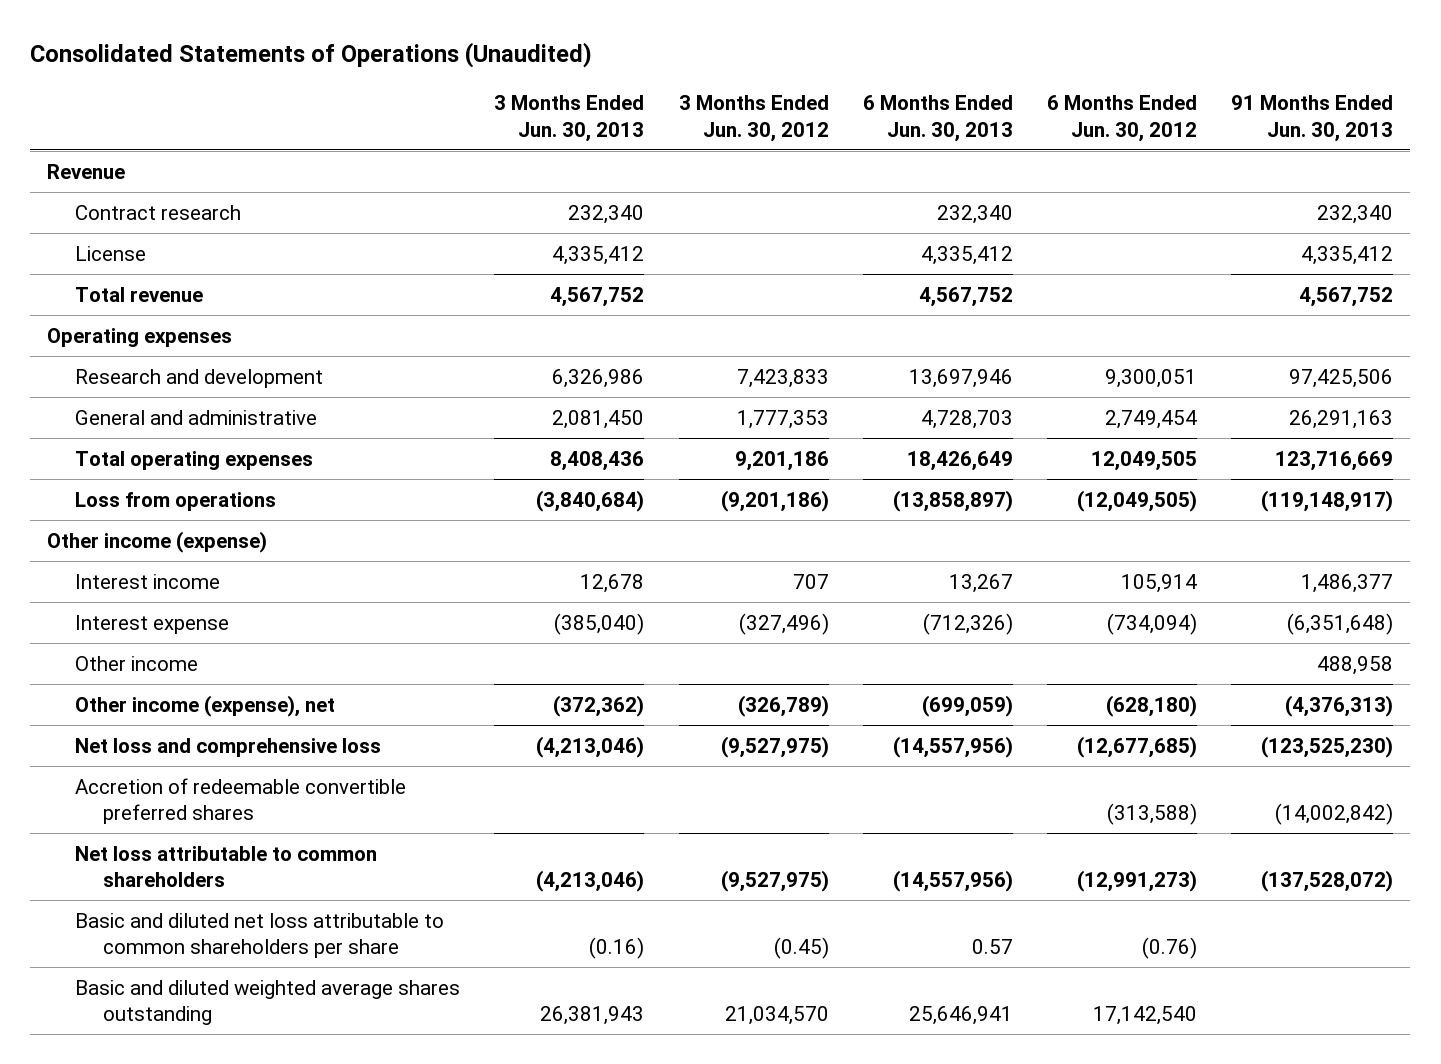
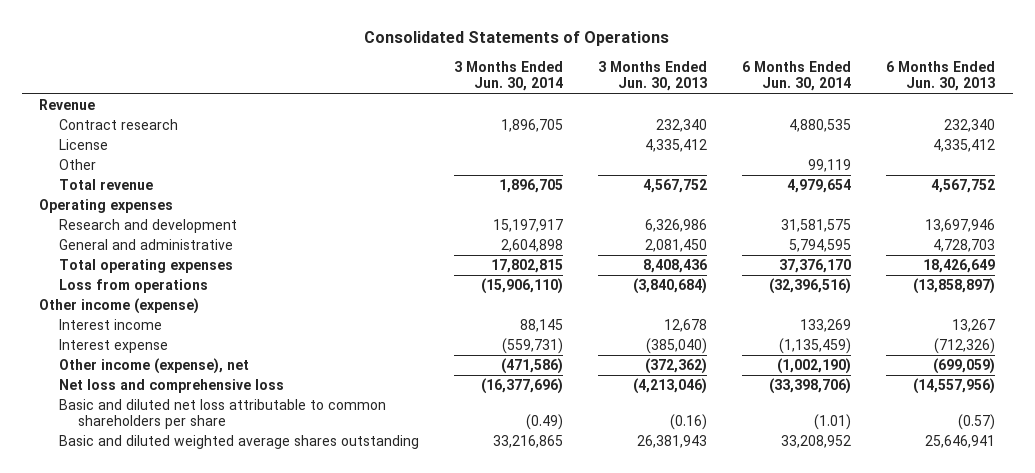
[30,42,593,69] Consolidated Statements of Operations (Unaudited) -> [364,31,670,47] Consolidated Statements of Operations
[678,95,829,142] 3 Months Ended Jun. 30, 2012 -> none
[1047,95,1198,142] 6 Months Ended Jun. 30, 2012 -> none
[1231,95,1394,142] 91 Months Ended Jun. 30, 2013 -> none
none -> [453,61,563,92] 3 Months Ended Jun. 30, 2014
none -> [742,61,852,92] 6 Months Ended Jun. 30, 2014
none -> [58,158,96,170] Other
[75,655,199,671] Other income -> none
[75,777,407,824] Accretion of redeemable convertible preferred shares -> none
[75,845,378,887] Net loss attributable to common shareholders -> none
[971,938,1013,954] 0.57 -> [958,414,996,431] (0.57)

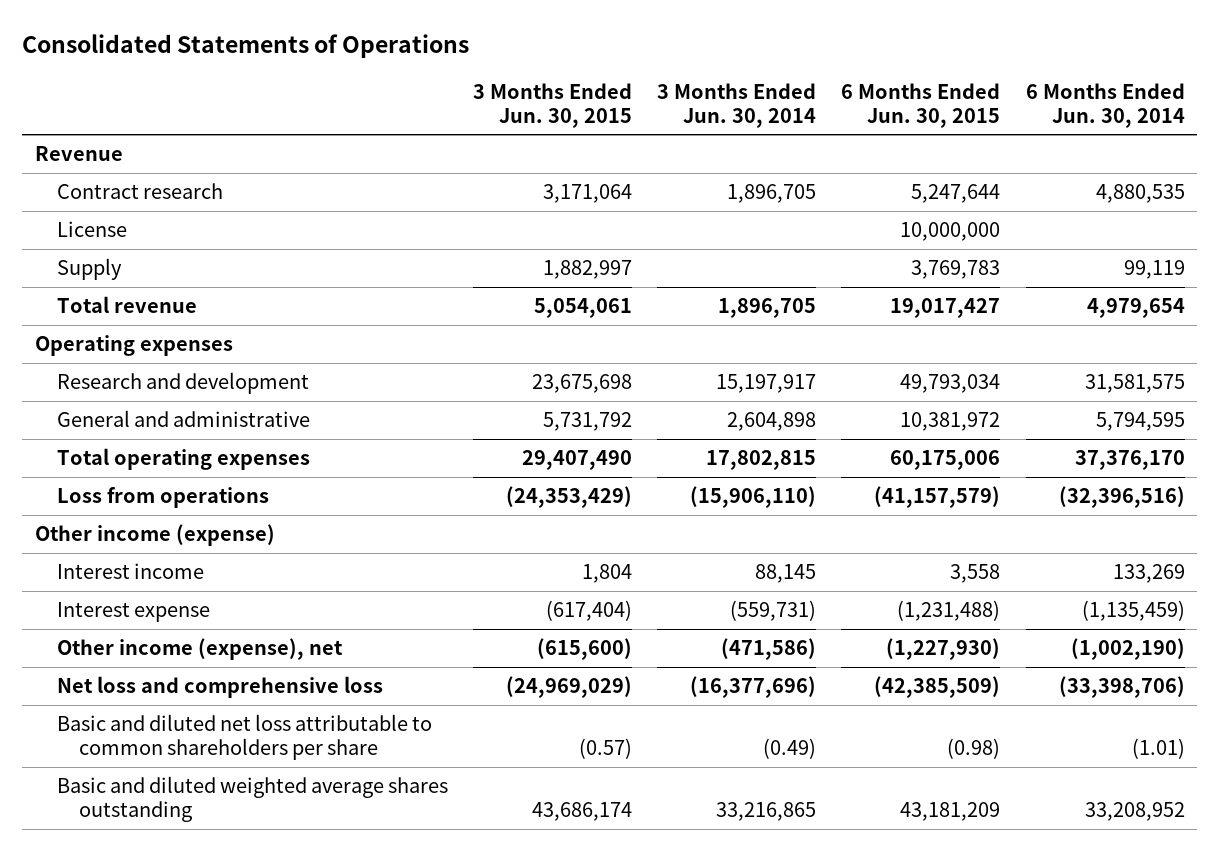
[598,61,708,92] 3 Months Ended Jun. 30, 2013 -> none
[886,61,996,92] 6 Months Ended Jun. 30, 2013 -> none
none -> [472,82,632,128] 3 Months Ended Jun. 30, 2015
none -> [841,82,1001,128] 6 Months Ended Jun. 30, 2015
[58,158,96,170] Other -> [56,258,122,281] Supply

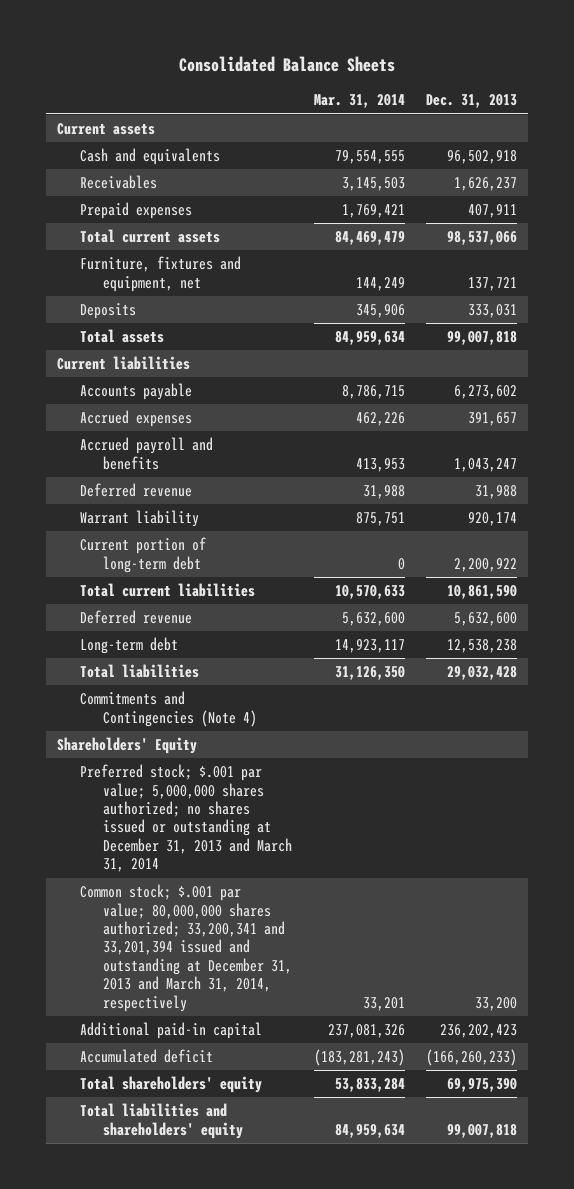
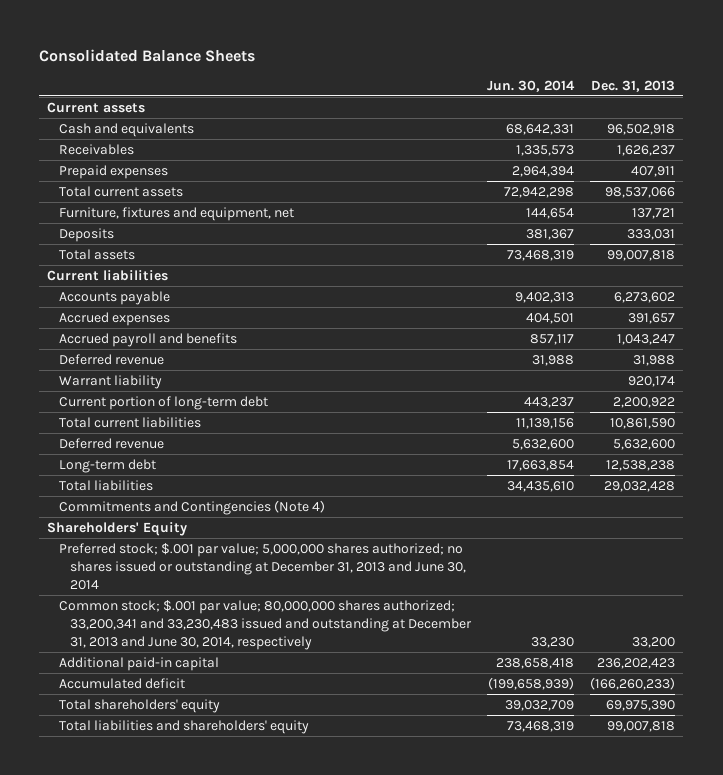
[313,94,405,109] Mar. 31, 2014 -> none
none -> [487,79,576,92] Jun. 30, 2014
[80,764,293,873] Preferred stock; $.001 par value; 5,000,000 shares authorized; no shares issued or outstanding at December 31, 2013 and March 31, 2014 -> [58,543,467,590] Preferred stock; $.001 par value; 5,000,000 shares authorized; no shares issued or outstanding at December 31, 2013 and June 30, 2014
[80,884,293,1012] Common stock; $.001 par value; 80,000,000 shares authorized; 33,200,341 and 33,201,394 issued and outstanding at December 31, 2013 and March 31, 2014, respectively -> [58,600,473,650] Common stock; $.001 par value; 80,000,000 shares authorized; 33,200,341 and 33,230,483 issued and outstanding at December 31, 2013 and June 30, 2014, respectively

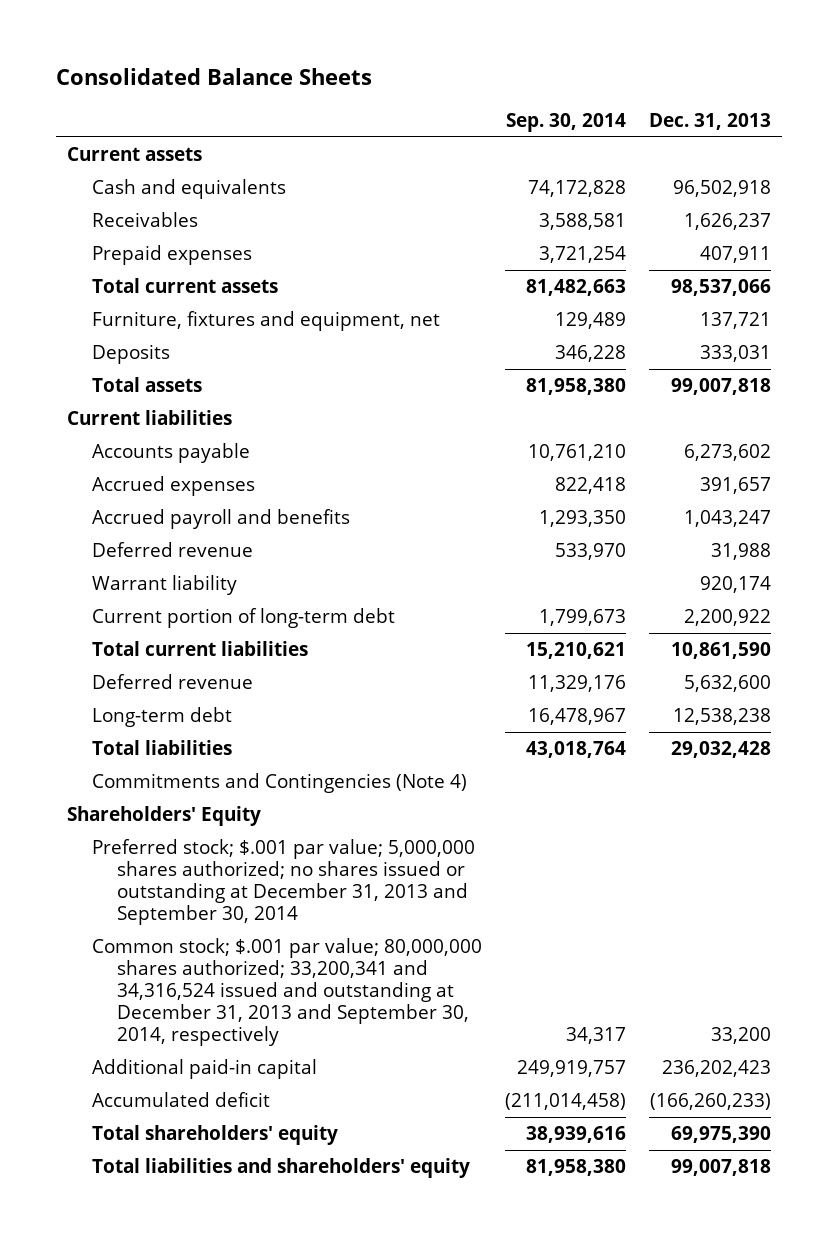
[487,79,576,92] Jun. 30, 2014 -> none
none -> [506,112,627,132] Sep. 30, 2014
[58,543,467,590] Preferred stock; $.001 par value; 5,000,000 shares authorized; no shares issued or outstanding at December 31, 2013 and June 30, 2014 -> [92,839,476,926] Preferred stock; $.001 par value; 5,000,000 shares authorized; no shares issued or outstanding at December 31, 2013 and September 30, 2014
[58,600,473,650] Common stock; $.001 par value; 80,000,000 shares authorized; 33,200,341 and 33,230,483 issued and outstanding at December 31, 2013 and June 30, 2014, respectively -> [92,938,483,1046] Common stock; $.001 par value; 80,000,000 shares authorized; 33,200,341 and 34,316,524 issued and outstanding at December 31, 2013 and September 30, 2014, respectively

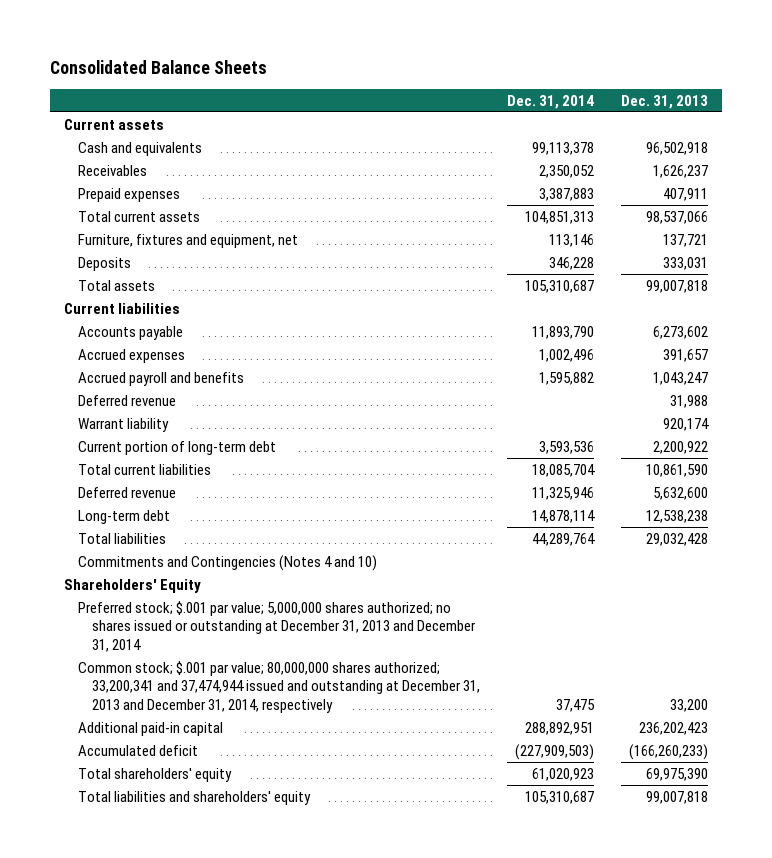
[506,112,627,132] Sep. 30, 2014 -> none
none -> [507,94,595,109] Dec. 31, 2014
[92,773,468,794] Commitments and Contingencies (Note 4) -> [77,554,377,571] Commitments and Contingencies (Notes 4 and 10)
[92,839,476,926] Preferred stock; $.001 par value; 5,000,000 shares authorized; no shares issued or outstanding at December 31, 2013 and September 30, 2014 -> [77,600,476,652] Preferred stock; $.001 par value; 5,000,000 shares authorized; no shares issued or outstanding at December 31, 2013 and December 31, 2014
[92,938,483,1046] Common stock; $.001 par value; 80,000,000 shares authorized; 33,200,341 and 34,316,524 issued and outstanding at December 31, 2013 and September 30, 2014, respectively -> [77,660,480,713] Common stock; $.001 par value; 80,000,000 shares authorized; 33,200,341 and 37,474,944 issued and outstanding at December 31, 2013 and December 31, 2014, respectively

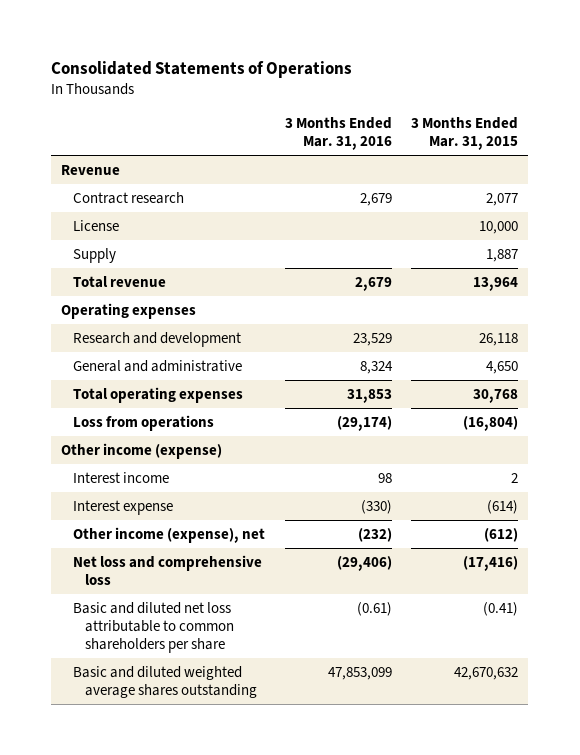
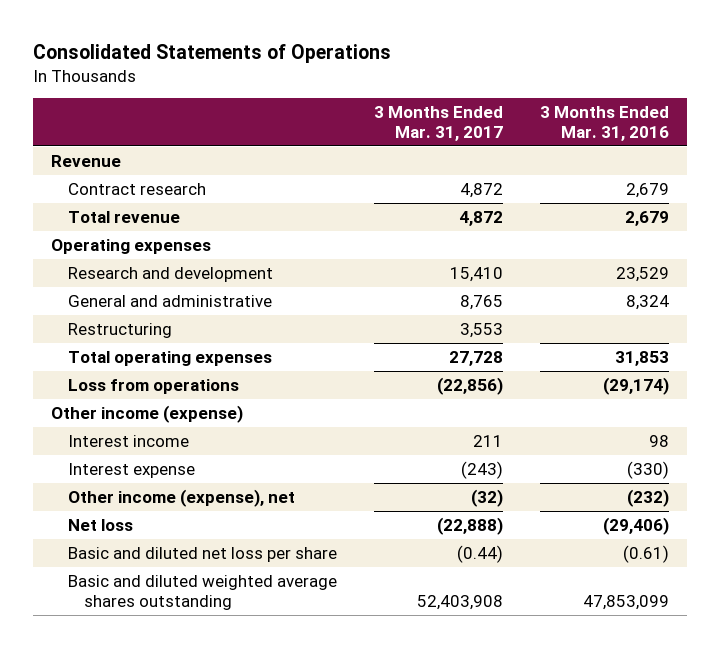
[411,117,519,150] 3 Months Ended Mar. 31, 2015 -> none
none -> [373,106,503,141] 3 Months Ended Mar. 31, 2017
[72,219,119,231] License -> none
[72,247,116,263] Supply -> none
none -> [67,322,172,338] Restructuring
[72,554,262,585] Net loss and comprehensive loss -> [67,518,133,531] Net loss
[72,601,234,653] Basic and diluted net loss attributable to common shareholders per share -> [67,546,337,562] Basic and diluted net loss per share

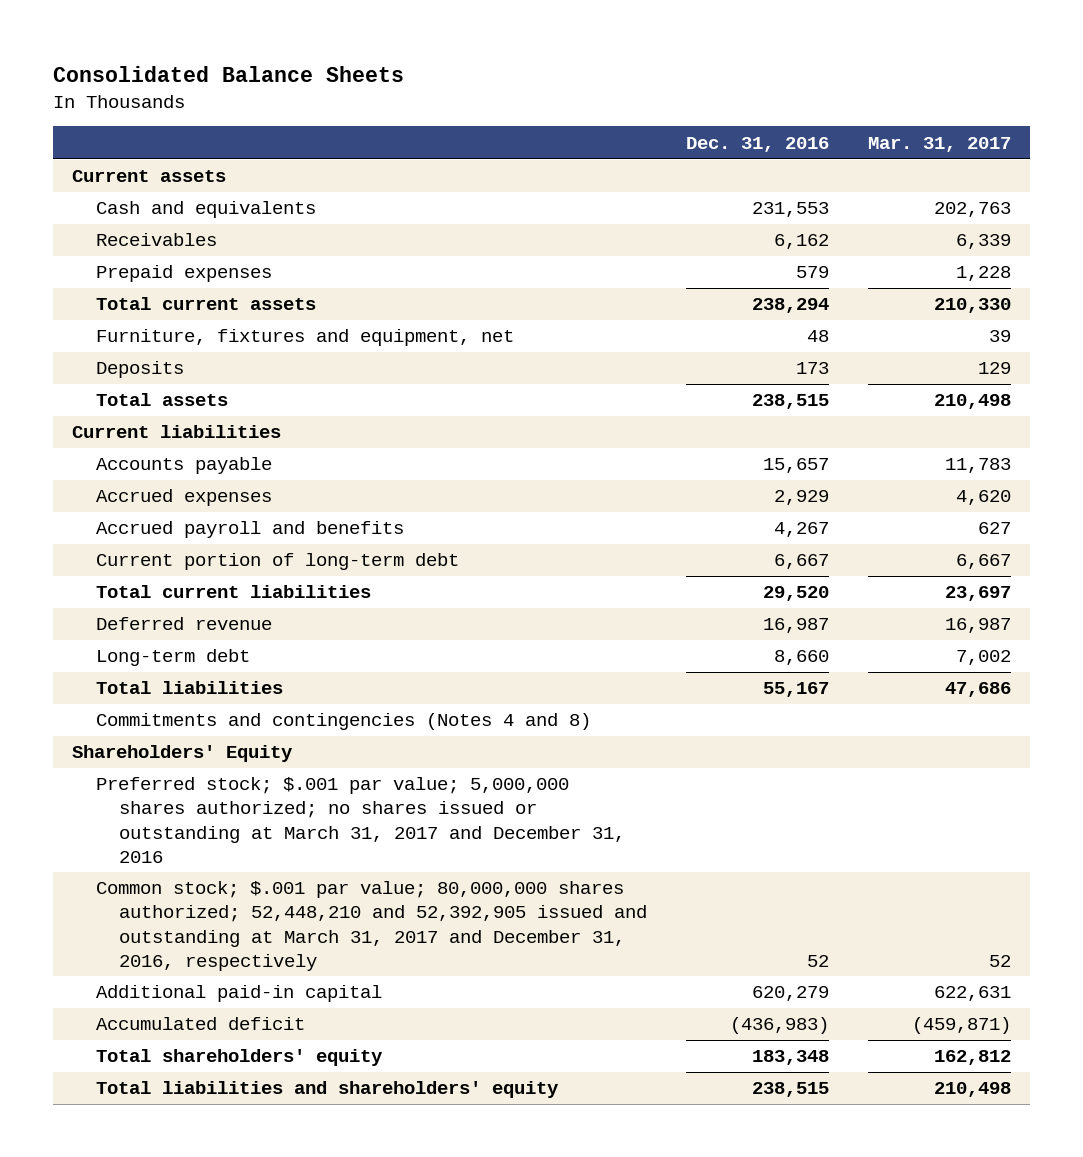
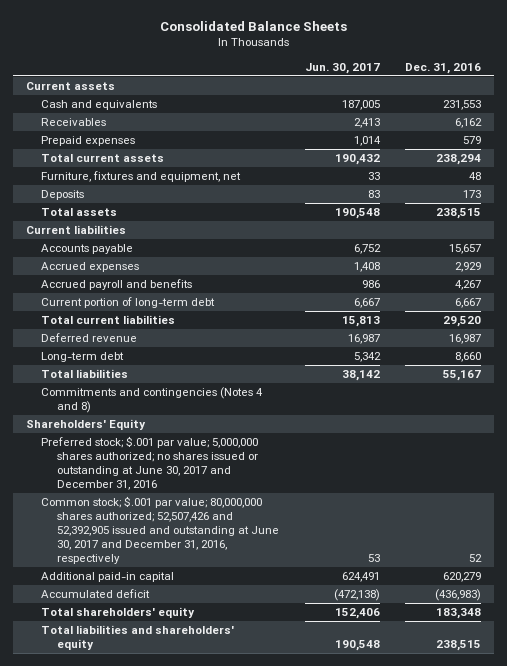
[867,136,1011,152] Mar. 31, 2017 -> none
none -> [304,62,380,74] Jun. 30, 2017
[95,777,626,863] Preferred stock; $.001 par value; 5,000,000 shares authorized; no shares issued or outstanding at March 31, 2017 and December 31, 2016 -> [41,436,259,490] Preferred stock; $.001 par value; 5,000,000 shares authorized; no shares issued or outstanding at June 30, 2017 and December 31, 2016
[95,881,648,971] Common stock; $.001 par value; 80,000,000 shares authorized; 52,448,210 and 52,392,905 issued and outstanding at March 31, 2017 and December 31, 2016, respectively -> [41,496,279,564] Common stock; $.001 par value; 80,000,000 shares authorized; 52,507,426 and 52,392,905 issued and outstanding at June 30, 2017 and December 31, 2016, respectively

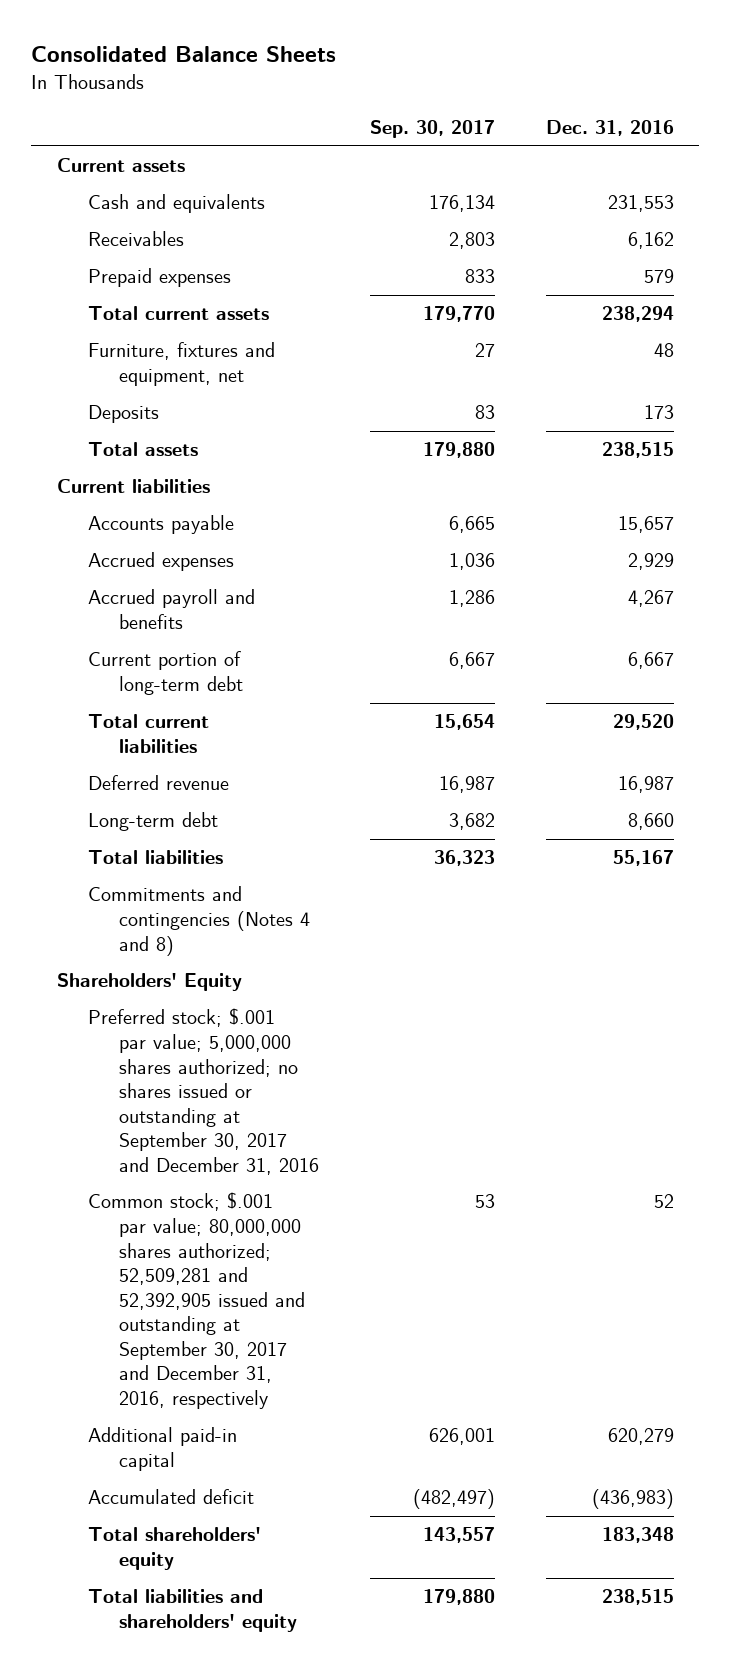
[304,62,380,74] Jun. 30, 2017 -> none
none -> [369,119,495,138] Sep. 30, 2017
[41,436,259,490] Preferred stock; $.001 par value; 5,000,000 shares authorized; no shares issued or outstanding at June 30, 2017 and December 31, 2016 -> [87,1008,319,1175] Preferred stock; $.001 par value; 5,000,000 shares authorized; no shares issued or outstanding at September 30, 2017 and December 31, 2016
[41,496,279,564] Common stock; $.001 par value; 80,000,000 shares authorized; 52,507,426 and 52,392,905 issued and outstanding at June 30, 2017 and December 31, 2016, respectively -> [87,1192,305,1409] Common stock; $.001 par value; 80,000,000 shares authorized; 52,509,281 and 52,392,905 issued and outstanding at September 30, 2017 and December 31, 2016, respectively

